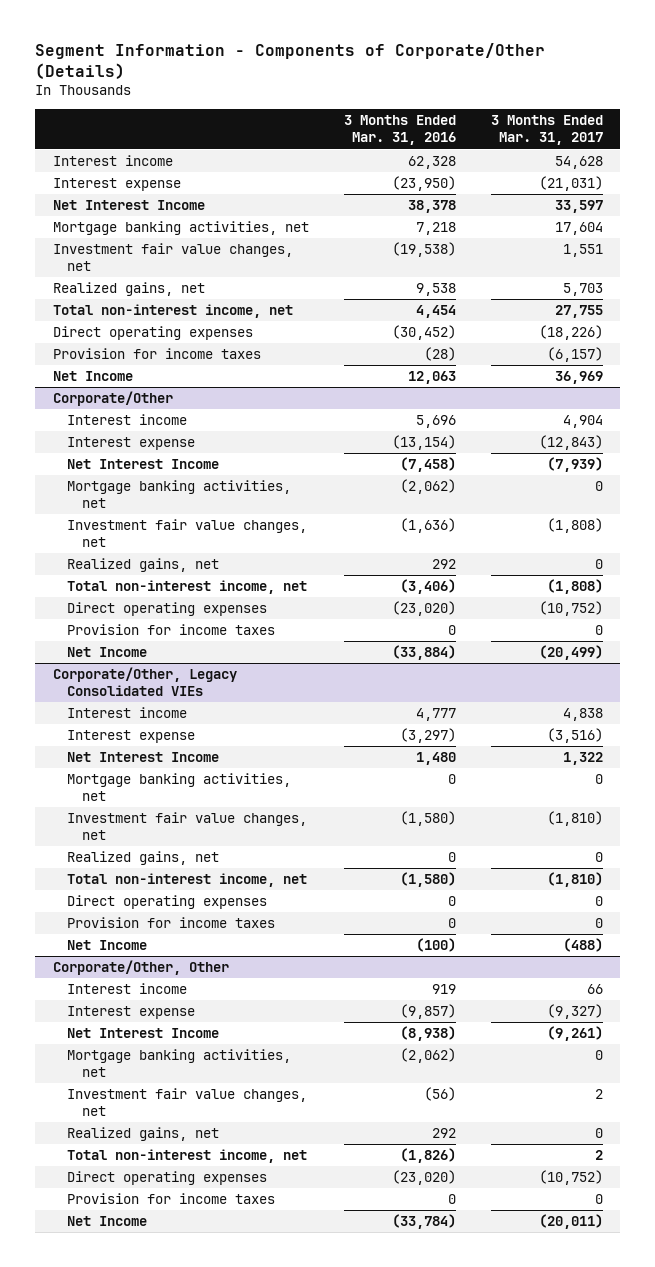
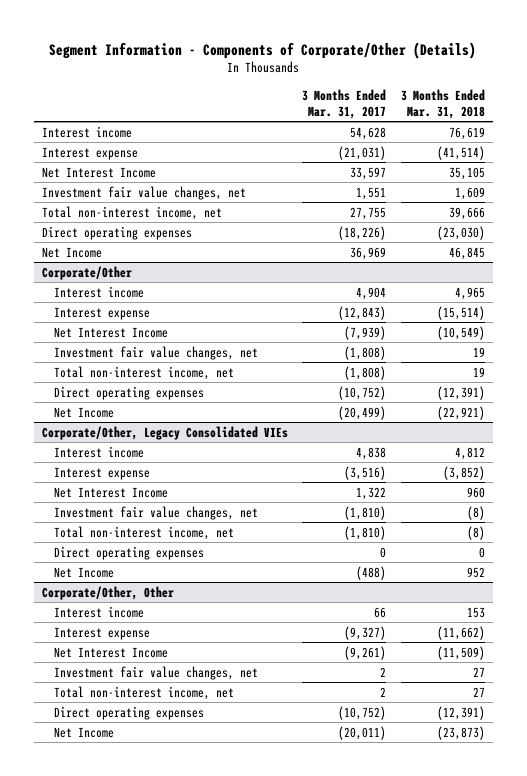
[343,115,456,146] 3 Months Ended Mar. 31, 2016 -> none
none -> [401,89,486,119] 3 Months Ended Mar. 31, 2018
[52,220,309,235] Mortgage banking activities, net -> none
[52,281,205,296] Realized gains, net -> none
[52,347,261,359] Provision for income taxes -> none
[67,479,292,509] Mortgage banking activities, net -> none
[67,557,220,572] Realized gains, net -> none
[67,623,276,635] Provision for income taxes -> none
[67,772,292,802] Mortgage banking activities, net -> none
[67,850,220,865] Realized gains, net -> none
[67,916,276,928] Provision for income taxes -> none
[67,1048,292,1078] Mortgage banking activities, net -> none
[67,1126,220,1141] Realized gains, net -> none
[67,1192,276,1204] Provision for income taxes -> none

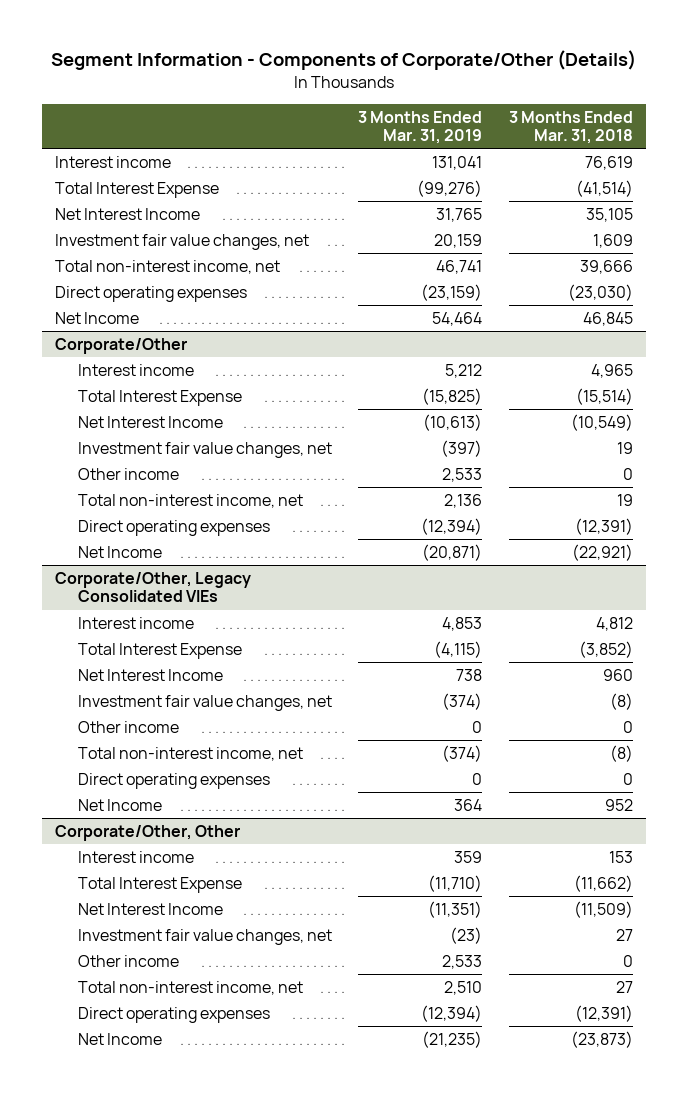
[302,89,387,119] 3 Months Ended Mar. 31, 2017 -> none
none -> [358,110,483,145] 3 Months Ended Mar. 31, 2019
[41,146,138,160] Interest expense -> [54,181,219,198] Total Interest Expense
[54,306,151,320] Interest expense -> [77,389,242,406] Total Interest Expense
none -> [77,467,179,480] Other income
[54,466,151,480] Interest expense -> [77,642,242,659] Total Interest Expense
none -> [77,720,179,733] Other income
[54,626,151,640] Interest expense -> [77,876,242,893] Total Interest Expense
none -> [77,954,179,967] Other income

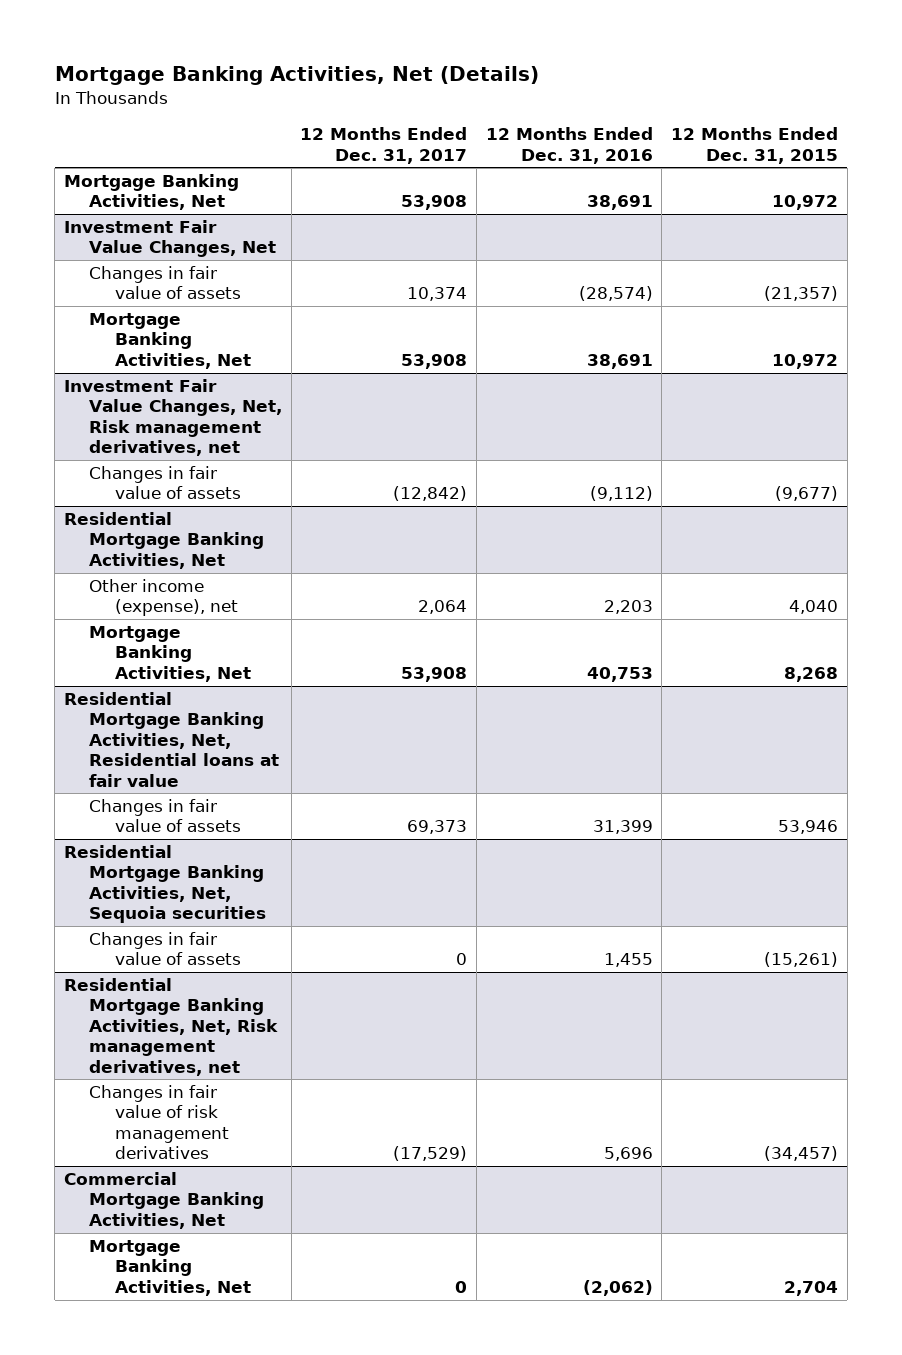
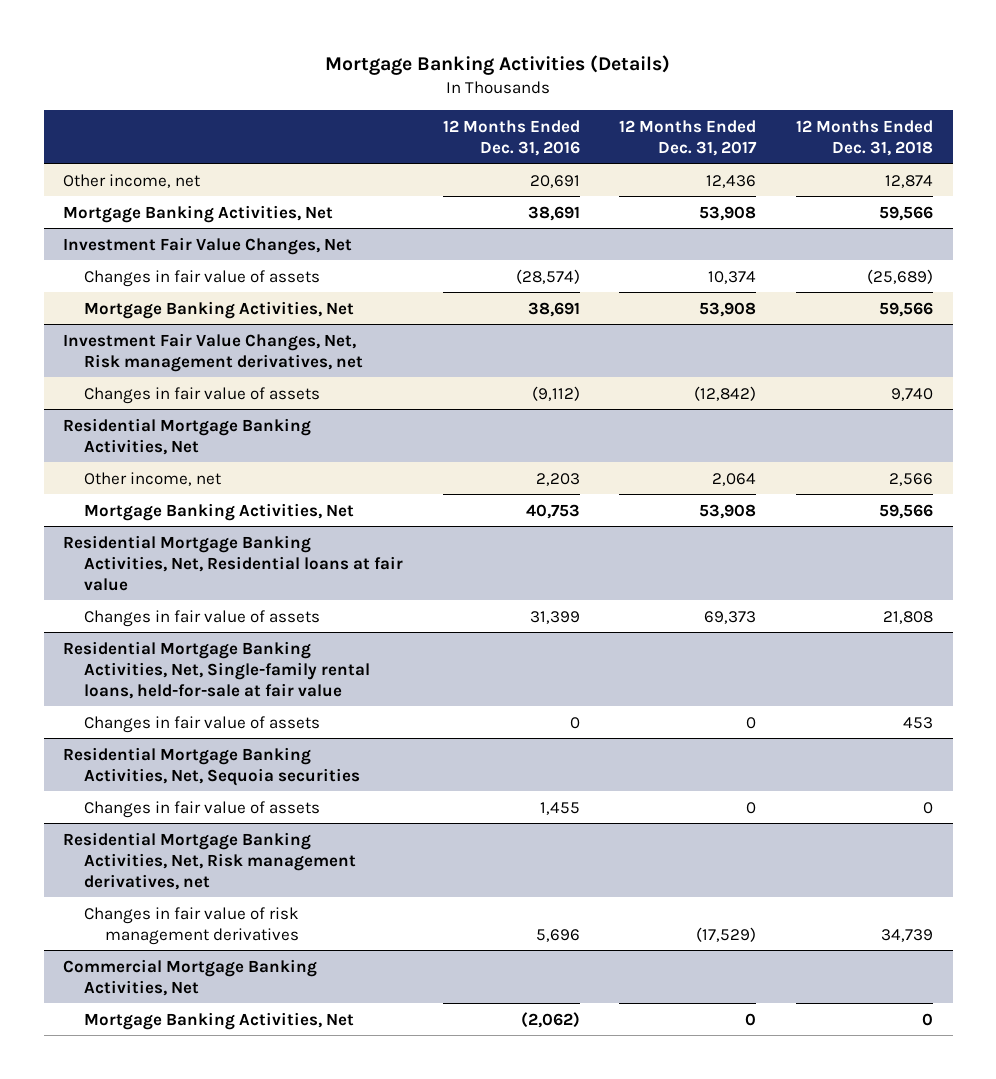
[54,66,539,86] Mortgage Banking Activities, Net (Details) -> [325,55,671,76] Mortgage Banking Activities (Details)
[670,127,838,164] 12 Months Ended Dec. 31, 2015 -> none
none -> [795,119,933,156] 12 Months Ended Dec. 31, 2018
none -> [63,173,201,188] Other income, net
[89,579,238,617] Other income (expense), net -> [84,471,222,486] Other income, net
none -> [63,640,371,699] Residential Mortgage Banking Activities, Net, Single-family rental loans, held-for-sale at fair value
none -> [84,715,321,733] Changes in fair value of assets

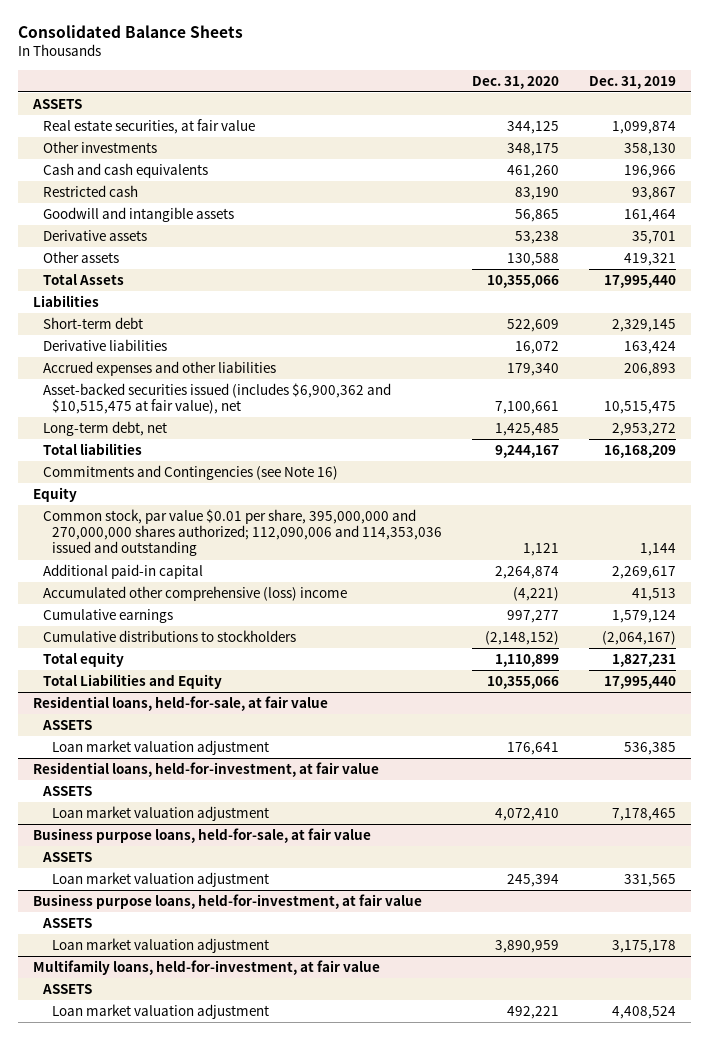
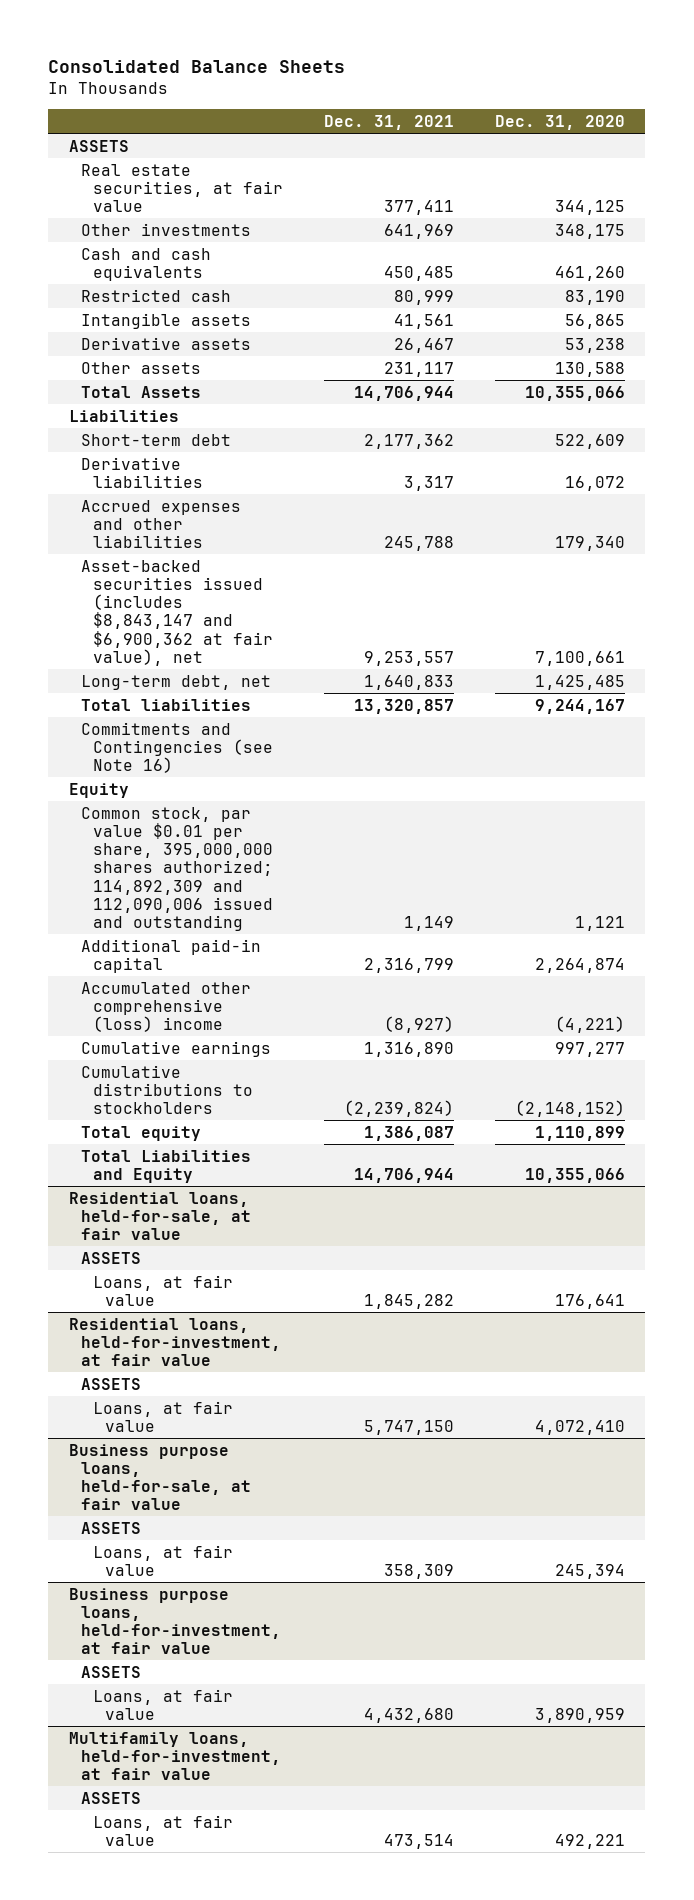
[589,75,677,89] Dec. 31, 2019 -> none
none -> [324,114,455,130] Dec. 31, 2021
[42,206,234,222] Goodwill and intangible assets -> [80,312,251,329] Intangible assets
[42,382,391,415] Asset-backed securities issued (includes $6,900,362 and $10,515,475 at fair value), net -> [80,559,274,666] Asset-backed securities issued (includes $8,843,147 and $6,900,362 at fair value), net
[42,508,443,557] Common stock, par value $0.01 per share, 395,000,000 and 270,000,000 shares authorized; 112,090,006 and 114,353,036 issued and outstanding -> [80,806,274,932] Common stock, par value $0.01 per share, 395,000,000 shares authorized; 114,892,309 and 112,090,006 issued and outstanding
[52,739,270,755] Loan market valuation adjustment -> [93,1274,234,1306] Loans, at fair value
[52,805,270,821] Loan market valuation adjustment -> [93,1400,234,1432] Loans, at fair value
[52,871,270,887] Loan market valuation adjustment -> [93,1544,234,1576] Loans, at fair value
[52,937,270,953] Loan market valuation adjustment -> [93,1688,234,1720] Loans, at fair value
[52,1003,270,1019] Loan market valuation adjustment -> [93,1814,234,1846] Loans, at fair value

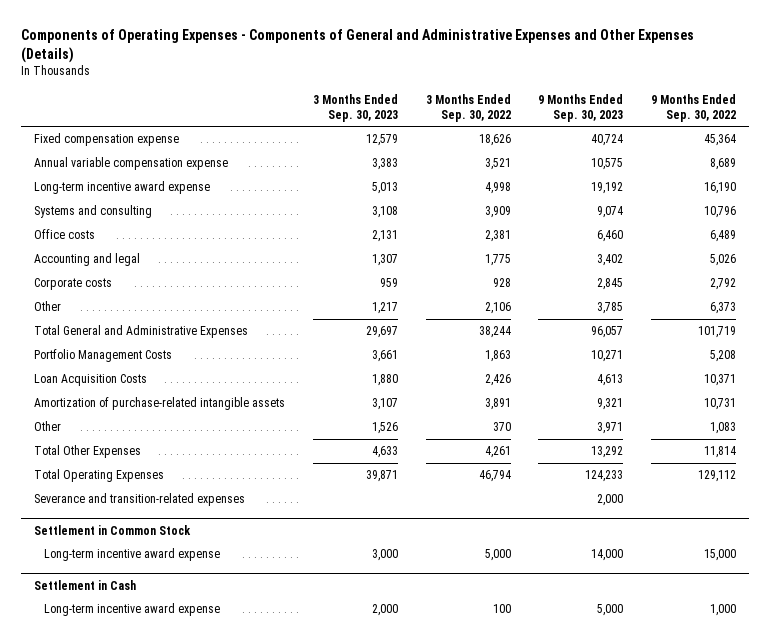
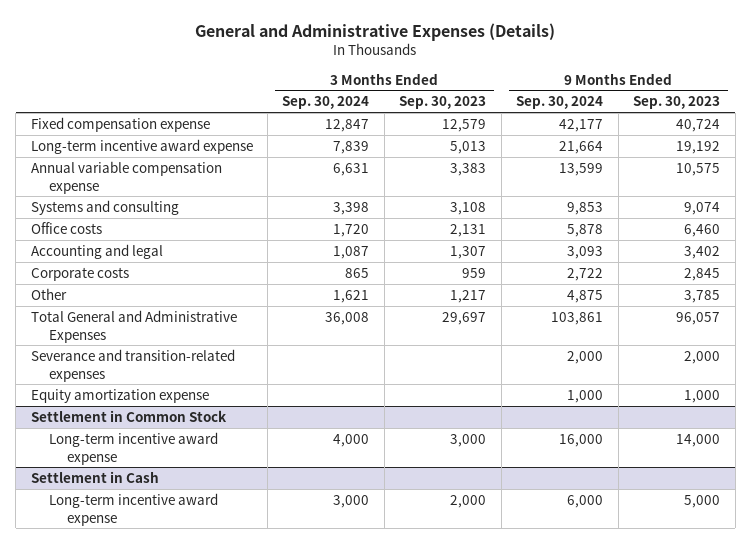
[20,28,694,63] Components of Operating Expenses - Components of General and Administrative Expenses and Other Expenses (Details) -> [195,22,556,41] General and Administrative Expenses (Details)
[425,93,511,122] 3 Months Ended Sep. 30, 2022 -> none
[650,93,736,122] 9 Months Ended Sep. 30, 2022 -> none
none -> [282,96,370,110] Sep. 30, 2024
none -> [516,96,604,110] Sep. 30, 2024
[34,157,229,171] Annual variable compensation expense -> [30,160,222,194] Annual variable compensation expense
[34,349,173,363] Portfolio Management Costs -> none
[34,374,148,387] Loan Acquisition Costs -> none
[34,397,286,411] Amortization of purchase-related intangible assets -> none
[34,421,62,432] Other -> none
[34,445,142,459] Total Other Expenses -> none
[34,469,165,483] Total Operating Expenses -> none
none -> [30,388,209,403] Equity amortization expense

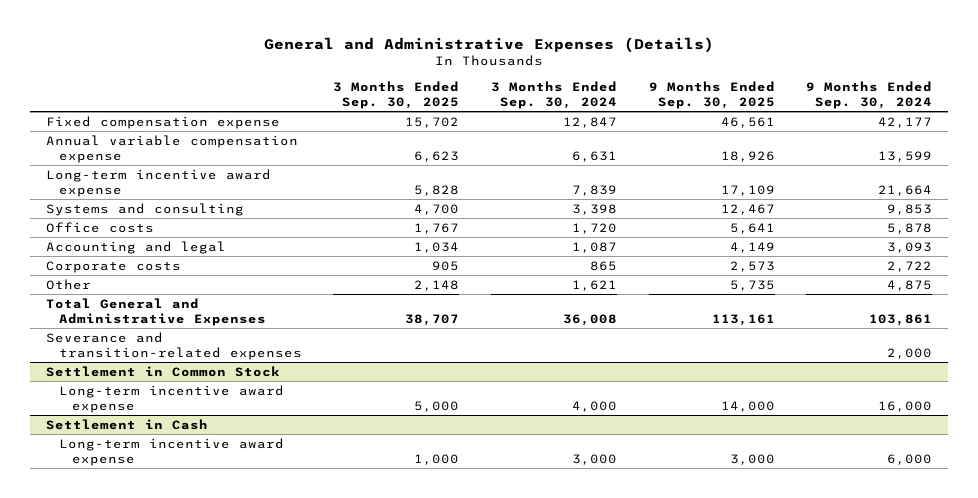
[399,96,487,110] Sep. 30, 2023 -> none
[633,96,721,110] Sep. 30, 2023 -> none
none -> [333,81,460,110] 3 Months Ended Sep. 30, 2025
none -> [648,81,775,110] 9 Months Ended Sep. 30, 2025
[30,138,253,154] Long-term incentive award expense -> [45,168,271,197] Long-term incentive award expense
[30,388,209,403] Equity amortization expense -> none

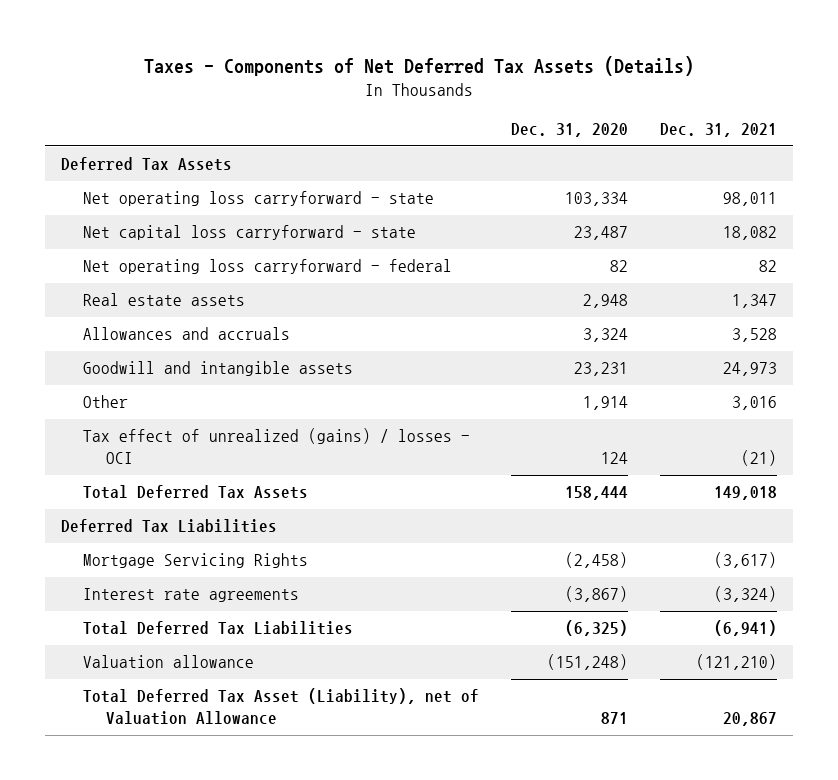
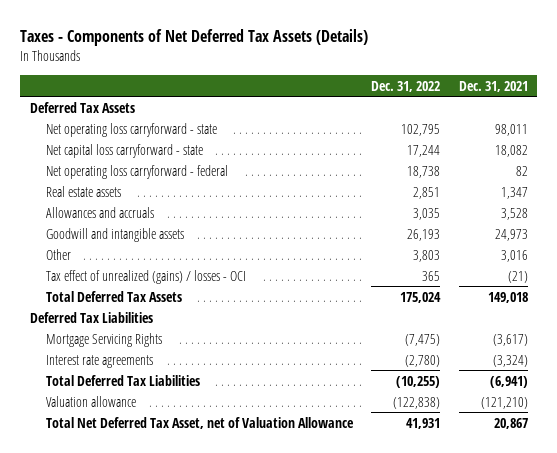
[511,123,629,138] Dec. 31, 2020 -> none
none -> [371,80,441,92] Dec. 31, 2022
[83,688,480,726] Total Deferred Tax Asset (Liability), net of Valuation Allowance -> [45,416,354,429] Total Net Deferred Tax Asset, net of Valuation Allowance

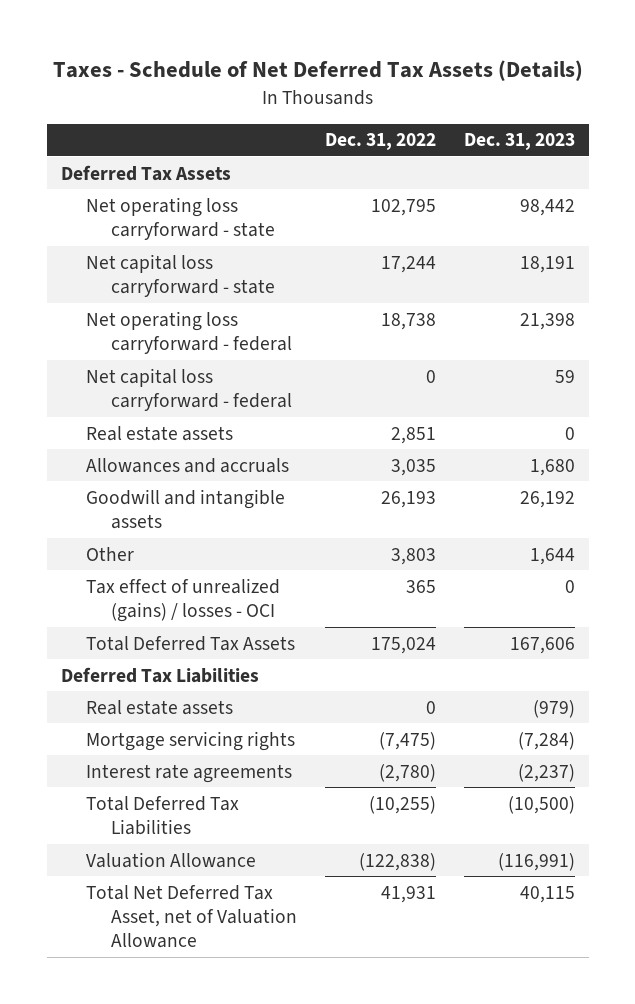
[20,29,369,47] Taxes - Components of Net Deferred Tax Assets (Details) -> [52,60,583,82] Taxes - Schedule of Net Deferred Tax Assets (Details)
[458,80,528,92] Dec. 31, 2021 -> none
none -> [463,133,575,151] Dec. 31, 2023
none -> [85,367,292,411] Net capital loss carryforward - federal
none -> [85,699,233,715] Real estate assets
[45,332,162,347] Mortgage Servicing Rights -> [85,730,295,751] Mortgage servicing rights
[45,395,136,407] Valuation allowance -> [85,851,256,868] Valuation Allowance

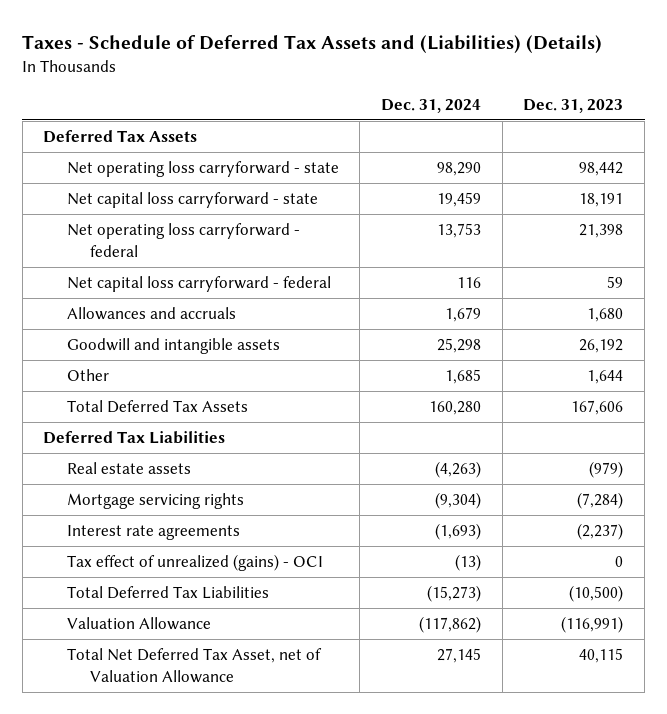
[52,60,583,82] Taxes - Schedule of Net Deferred Tax Assets (Details) -> [22,34,603,53] Taxes - Schedule of Deferred Tax Assets and (Liabilities) (Details)
[324,133,436,151] Dec. 31, 2022 -> none
none -> [380,98,481,113] Dec. 31, 2024
[85,425,233,441] Real estate assets -> none
[85,577,280,622] Tax effect of unrealized (gains) / losses - OCI -> none
none -> [66,554,323,572] Tax effect of unrealized (gains) - OCI

